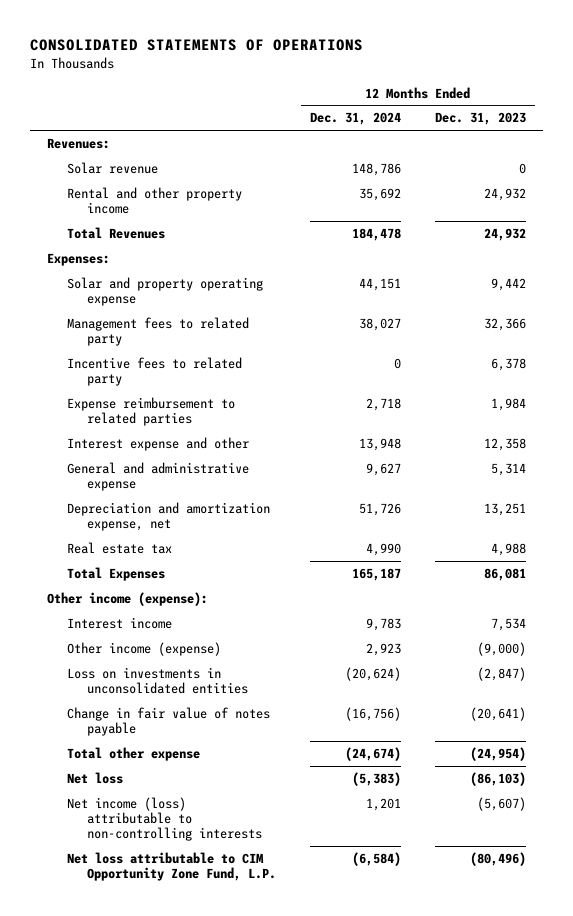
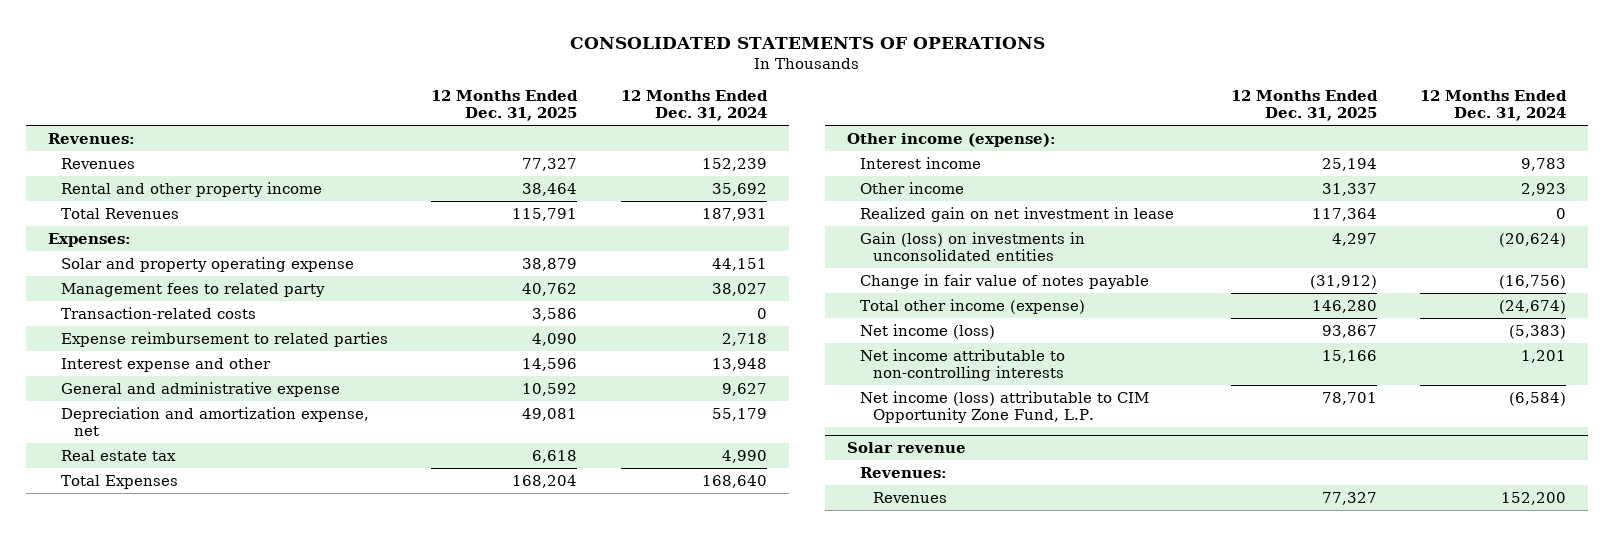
[435,112,527,126] Dec. 31, 2023 -> none
none -> [431,89,579,122] 12 Months Ended Dec. 31, 2025
[67,161,159,174] Solar revenue -> none
none -> [60,157,135,169] Revenues
[351,227,401,241] 184,478 -> [702,207,768,221] 187,931
[67,356,243,386] Incentive fees to related party -> none
none -> [60,306,256,319] Transaction-related costs
[358,502,401,516] 51,726 -> [712,407,768,421] 55,179
[351,567,401,581] 165,187 -> [702,474,768,488] 168,640
[67,641,222,656] Other income (expense) -> [860,181,965,194] Other income
none -> [860,206,1175,222] Realized gain on net investment in lease
[67,666,248,694] Loss on investments in unconsolidated entities -> [860,231,1086,262] Gain (loss) on investments in unconsolidated entities
[67,746,201,761] Total other expense -> [860,298,1086,314] Total other income (expense)
[67,771,124,784] Net loss -> [860,323,996,339] Net income (loss)
[67,796,262,841] Net income (loss) attributable to non-controlling interests -> [860,348,1066,382] Net income attributable to non-controlling interests
[67,851,276,881] Net loss attributable to CIM Opportunity Zone Fund, L.P. -> [860,390,1150,424] Net income (loss) attributable to CIM Opportunity Zone Fund, L.P.
none -> [847,442,967,454] Solar revenue
none -> [860,466,948,478] Revenues:
none -> [872,491,947,503] Revenues

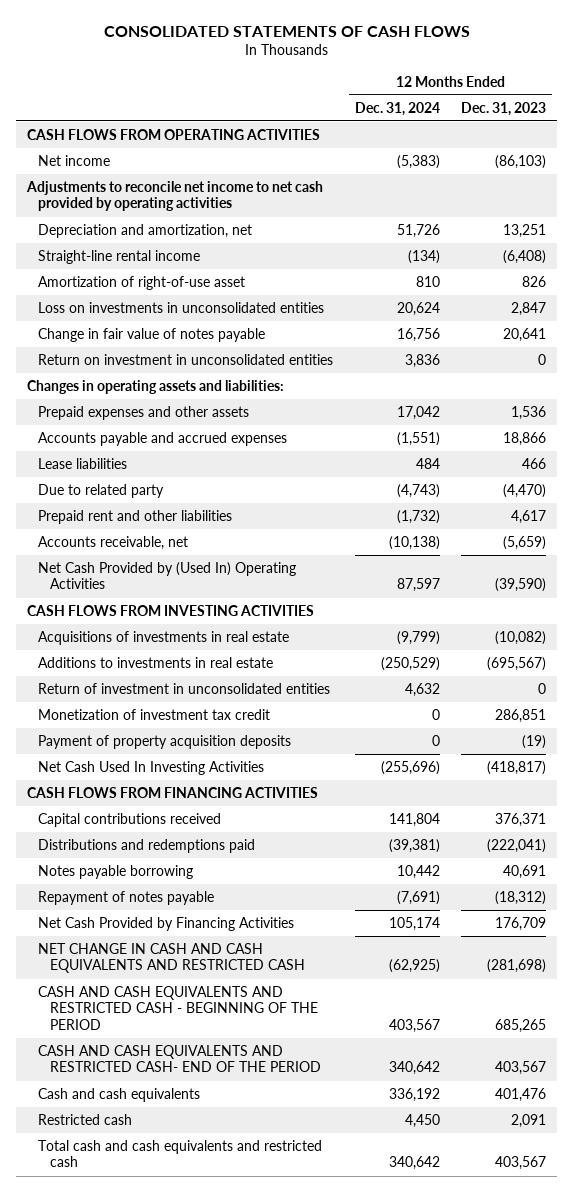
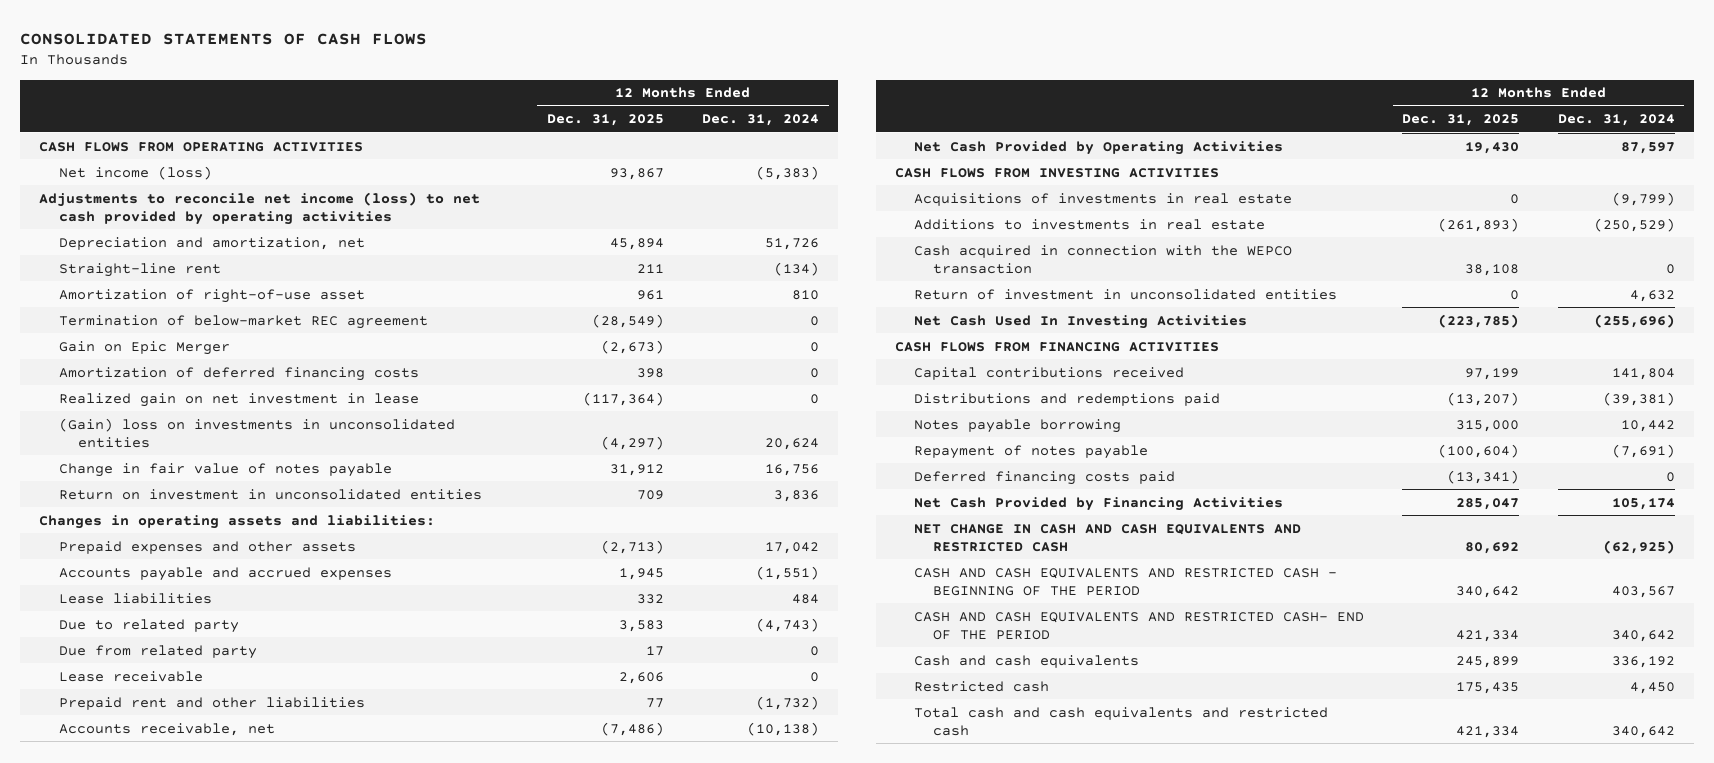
[461,101,547,116] Dec. 31, 2023 -> none
none -> [546,114,664,127] Dec. 31, 2025
[38,154,111,166] Net income -> [58,165,212,180] Net income (loss)
[25,180,323,212] Adjustments to reconcile net income to net cash provided by operating activities -> [39,191,481,225] Adjustments to reconcile net income (loss) to net cash provided by operating activities
[38,249,201,264] Straight-line rental income -> [58,262,221,277] Straight-line rent
none -> [58,314,428,329] Termination of below-market REC agreement
none -> [58,340,230,355] Gain on Epic Merger
none -> [58,366,419,381] Amortization of deferred financing costs
none -> [58,392,419,407] Realized gain on net investment in lease
[38,301,325,313] Loss on investments in unconsolidated entities -> [58,417,455,448] (Gain) loss on investments in unconsolidated entities
none -> [58,644,257,659] Due from related party
none -> [58,670,203,682] Lease receivable
[38,561,297,590] Net Cash Provided by (Used In) Operating Activities -> [914,140,1284,155] Net Cash Provided by Operating Activities
none -> [914,244,1293,274] Cash acquired in connection with the WEPCO transaction
[38,708,271,720] Monetization of investment tax credit -> none
[38,734,292,749] Payment of property acquisition deposits -> none
none -> [914,470,1176,485] Deferred financing costs paid

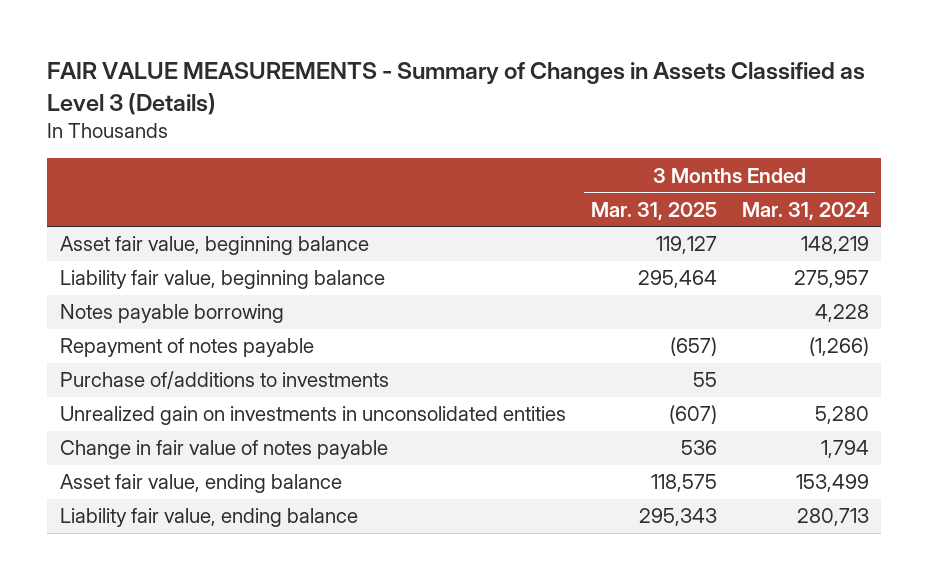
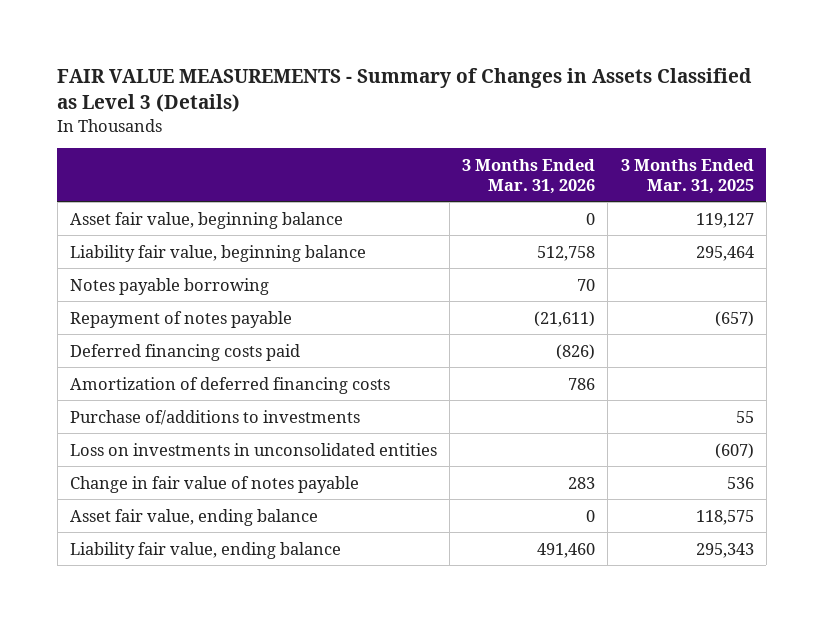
[741,201,869,220] Mar. 31, 2024 -> none
none -> [462,158,596,194] 3 Months Ended Mar. 31, 2026
none -> [69,343,300,361] Deferred financing costs paid
none -> [69,376,390,394] Amortization of deferred financing costs
[59,406,566,426] Unrealized gain on investments in unconsolidated entities -> [69,442,437,456] Loss on investments in unconsolidated entities

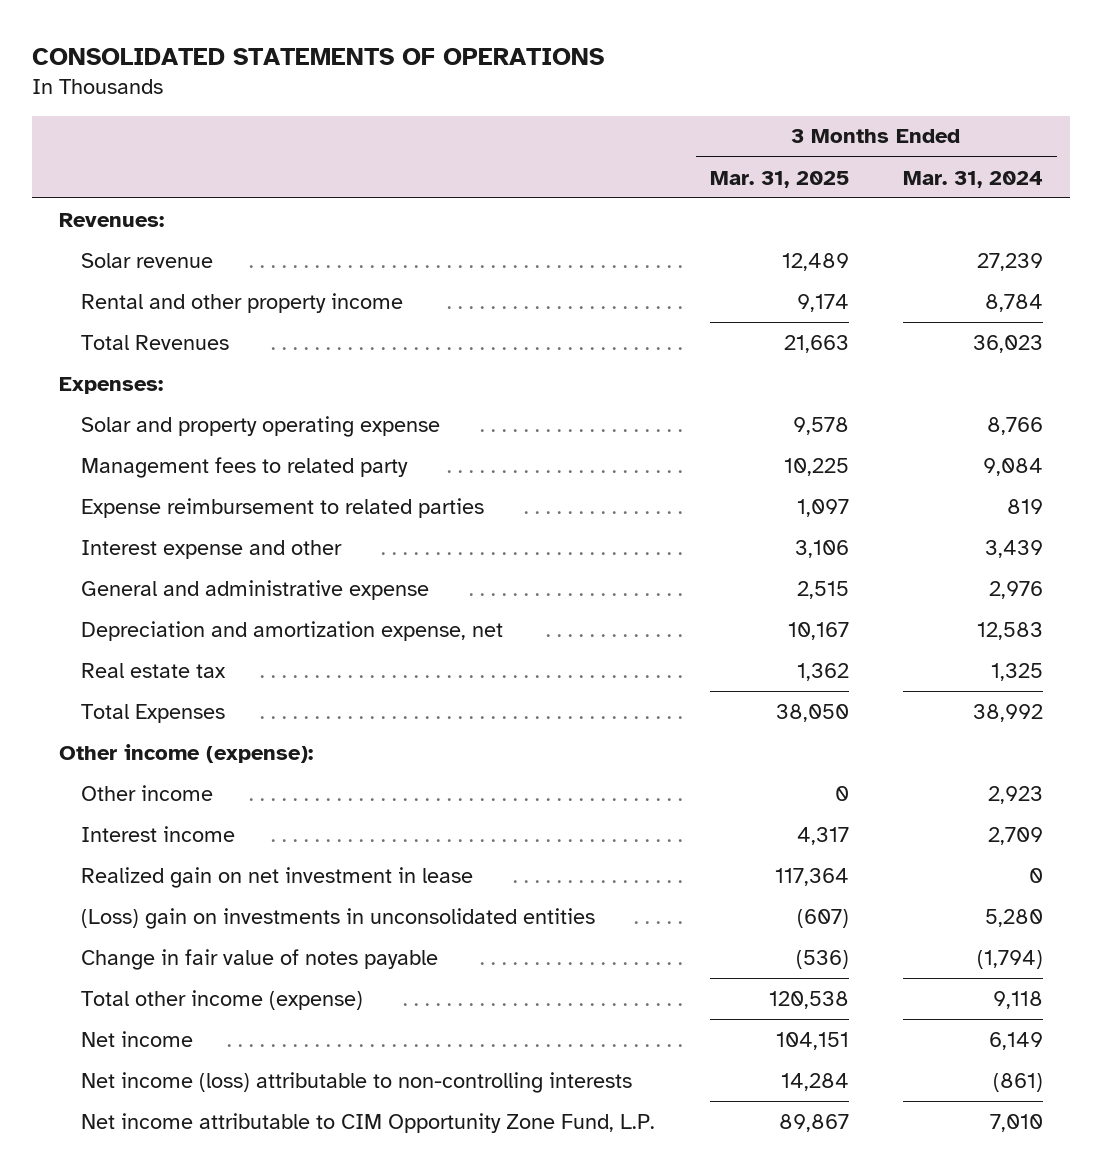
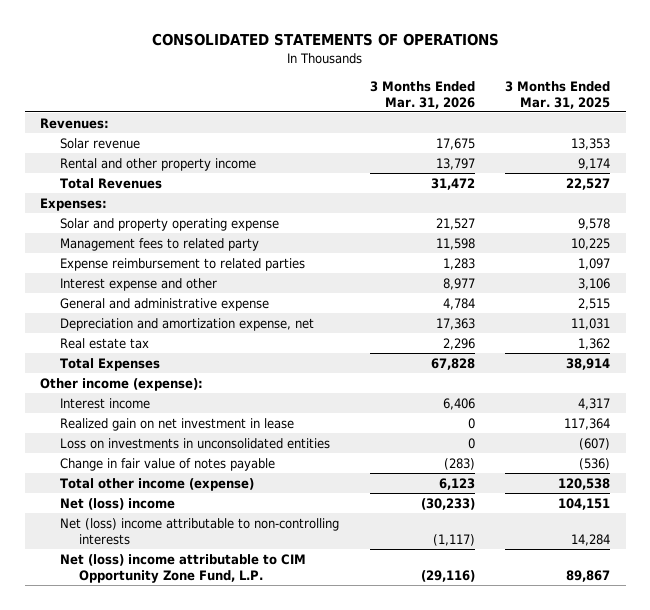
[903,170,1044,188] Mar. 31, 2024 -> none
none -> [369,80,475,109] 3 Months Ended Mar. 31, 2026
[781,252,849,271] 12,489 -> [571,137,611,150] 13,353
[783,334,849,353] 21,663 -> [566,177,611,190] 22,527
[787,621,849,640] 10,167 -> [571,317,611,330] 11,031
[775,703,849,722] 38,050 -> [566,357,611,370] 38,914
[81,784,214,801] Other income -> none
[81,907,596,929] (Loss) gain on investments in unconsolidated entities -> [59,437,330,449] Loss on investments in unconsolidated entities
[81,1030,194,1047] Net income -> [59,497,175,510] Net (loss) income
[81,1071,633,1093] Net income (loss) attributable to non-controlling interests -> [59,517,339,545] Net (loss) income attributable to non-controlling interests
[81,1112,656,1133] Net income attributable to CIM Opportunity Zone Fund, L.P. -> [59,553,306,583] Net (loss) income attributable to CIM Opportunity Zone Fund, L.P.

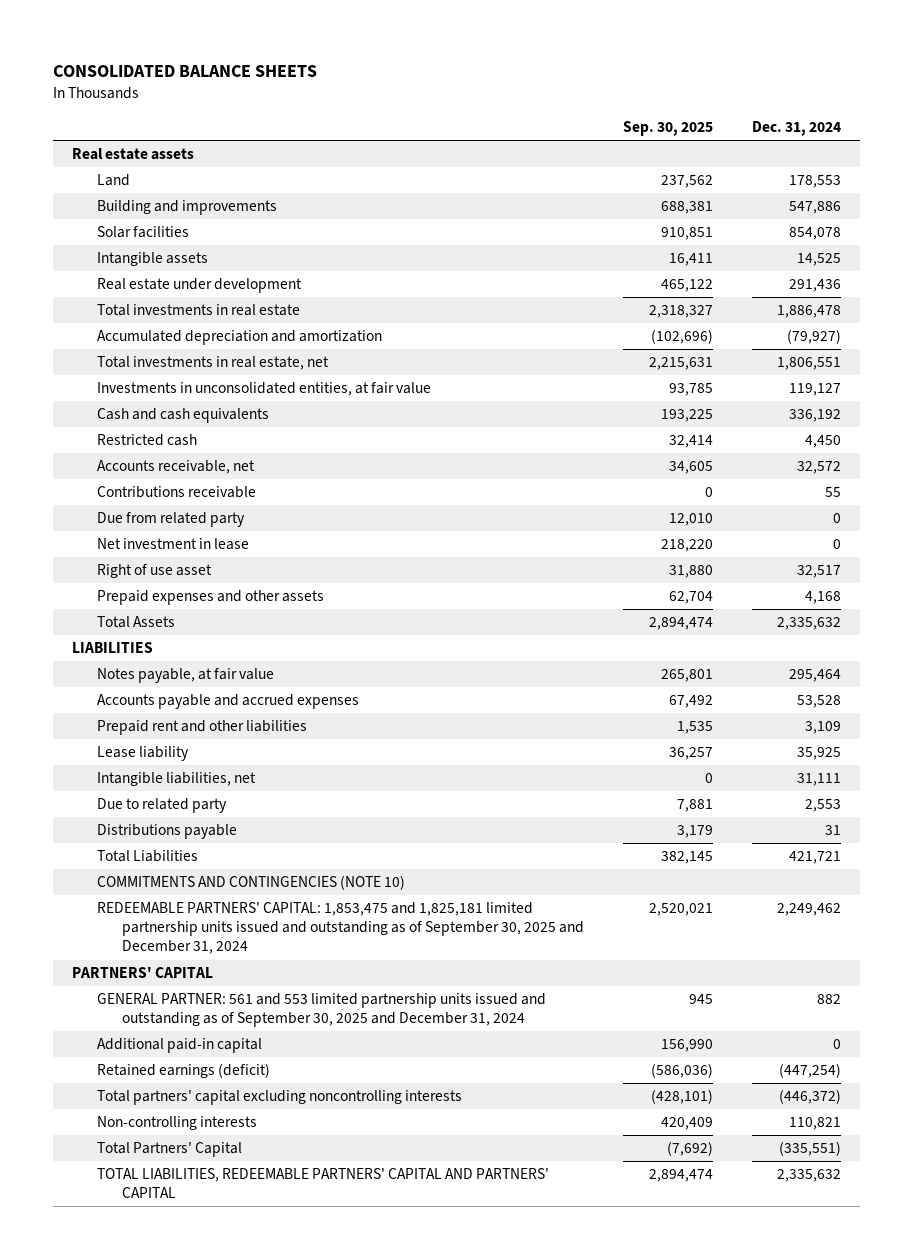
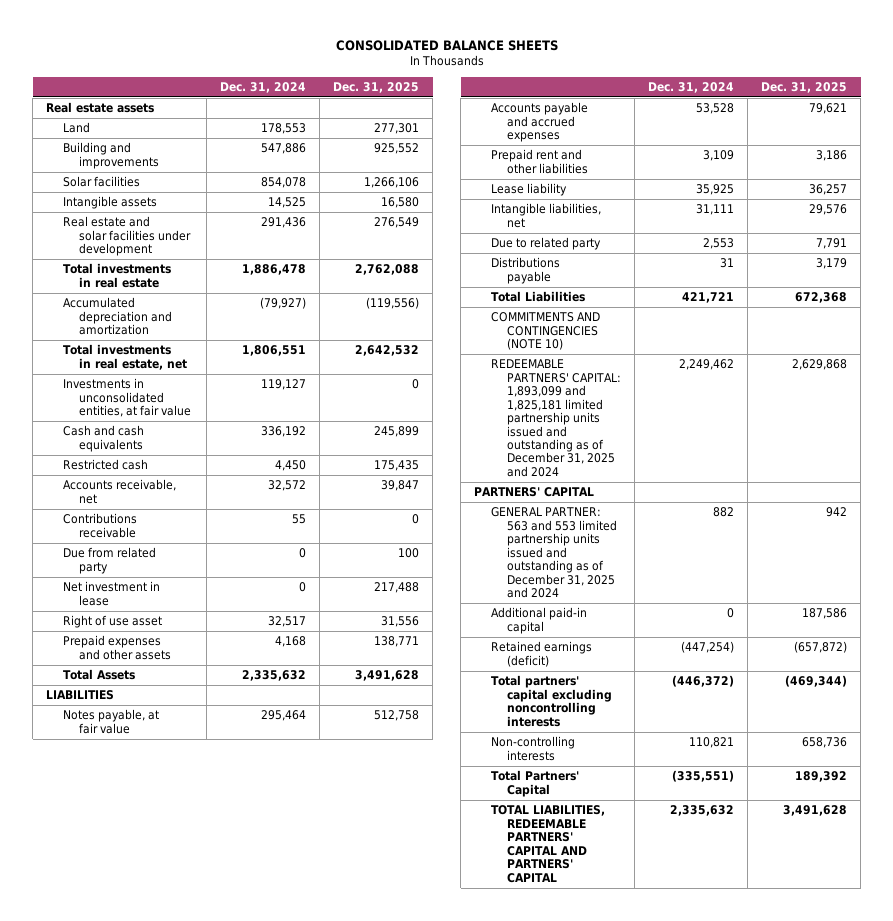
[622,121,713,137] Sep. 30, 2025 -> none
none -> [333,81,420,93] Dec. 31, 2025
[96,278,302,294] Real estate under development -> [62,216,192,257] Real estate and solar facilities under development
[96,902,584,955] REDEEMABLE PARTNERS' CAPITAL: 1,853,475 and 1,825,181 limited partnership units issued and outstanding as of September 30, 2025 and December 31, 2024 -> [490,359,622,477] REDEEMABLE PARTNERS' CAPITAL: 1,893,099 and 1,825,181 limited partnership units issued and outstanding as of December 31, 2025 and 2024
[96,993,546,1028] GENERAL PARTNER: 561 and 553 limited partnership units issued and outstanding as of September 30, 2025 and December 31, 2024 -> [490,507,618,599] GENERAL PARTNER: 563 and 553 limited partnership units issued and outstanding as of December 31, 2025 and 2024

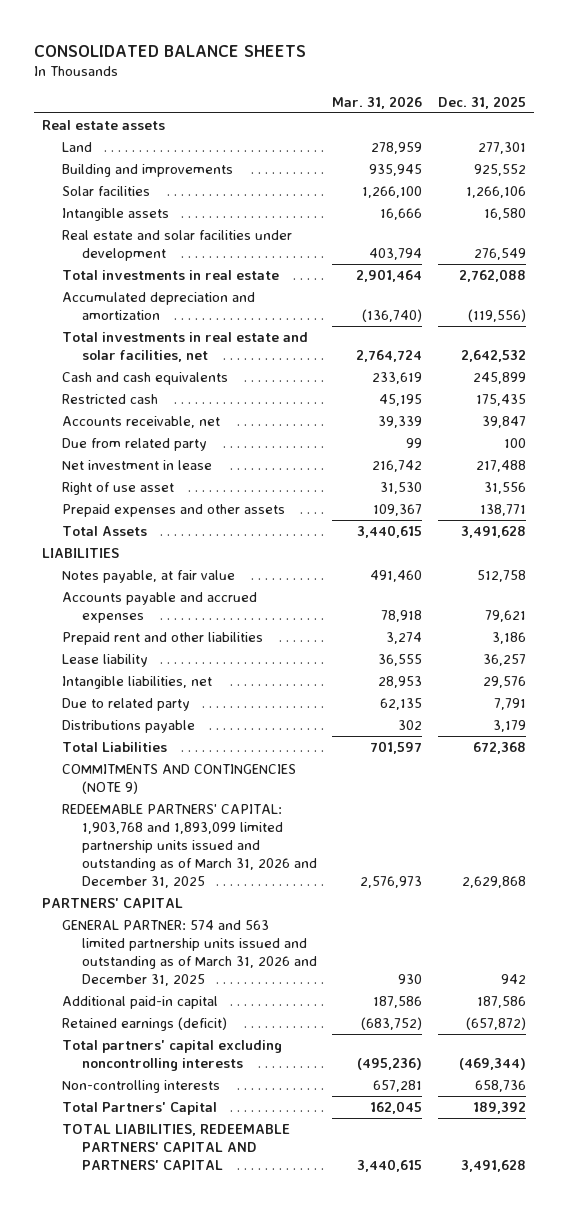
[220,81,307,93] Dec. 31, 2024 -> none
none -> [332,95,423,109] Mar. 31, 2026
[62,378,192,418] Investments in unconsolidated entities, at fair value -> none
[62,344,188,370] Total investments in real estate, net -> [61,331,308,363] Total investments in real estate and solar facilities, net
[62,513,137,538] Contributions receivable -> none
[490,312,600,351] COMMITMENTS AND CONTINGENCIES (NOTE 10) -> [61,763,296,795] COMMITMENTS AND CONTINGENCIES (NOTE 9)
[490,359,622,477] REDEEMABLE PARTNERS' CAPITAL: 1,893,099 and 1,825,181 limited partnership units issued and outstanding as of December 31, 2025 and 2024 -> [61,803,317,889] REDEEMABLE PARTNERS' CAPITAL: 1,903,768 and 1,893,099 limited partnership units issued and outstanding as of March 31, 2026 and December 31, 2025
[490,507,618,599] GENERAL PARTNER: 563 and 553 limited partnership units issued and outstanding as of December 31, 2025 and 2024 -> [61,919,317,987] GENERAL PARTNER: 574 and 563 limited partnership units issued and outstanding as of March 31, 2026 and December 31, 2025

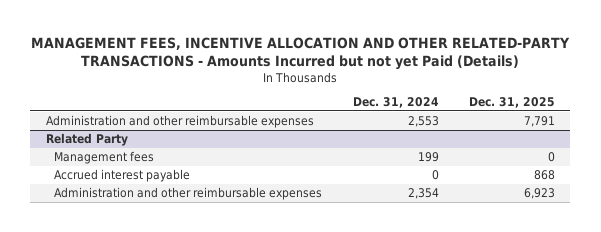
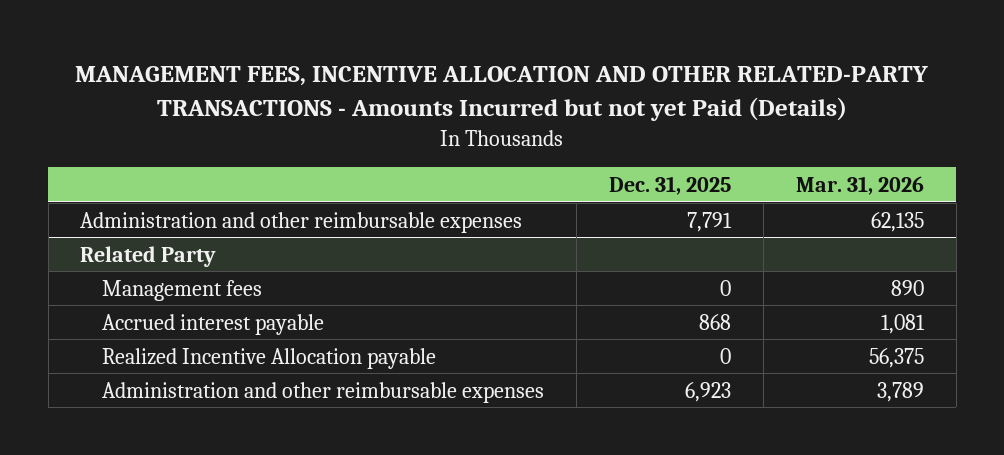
[352,97,439,109] Dec. 31, 2024 -> none
none -> [795,176,924,196] Mar. 31, 2026
none -> [102,347,437,369] Realized Incentive Allocation payable

